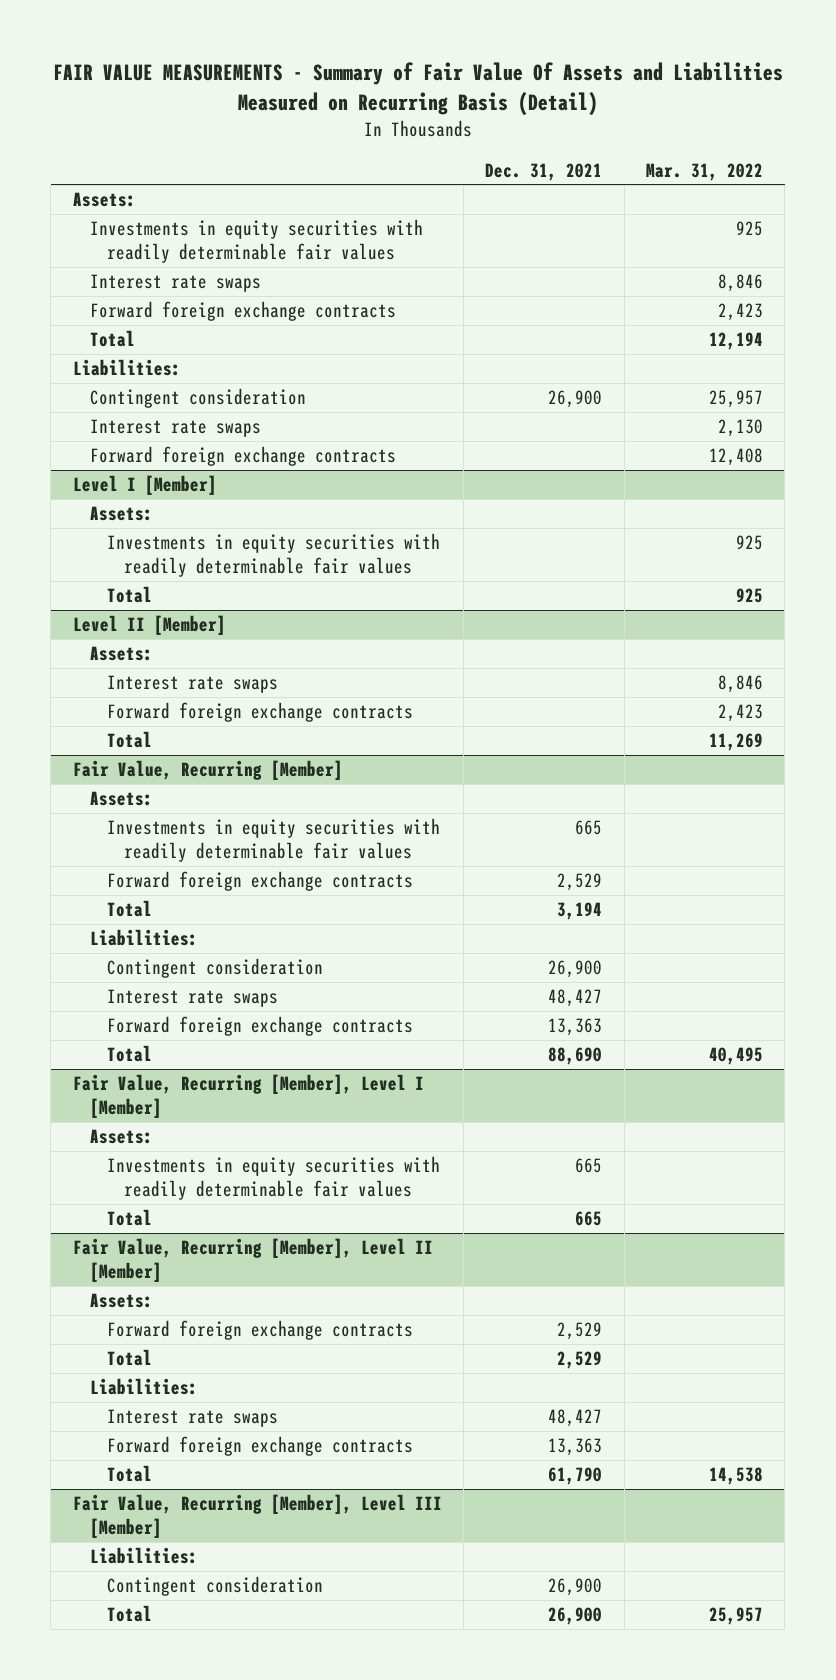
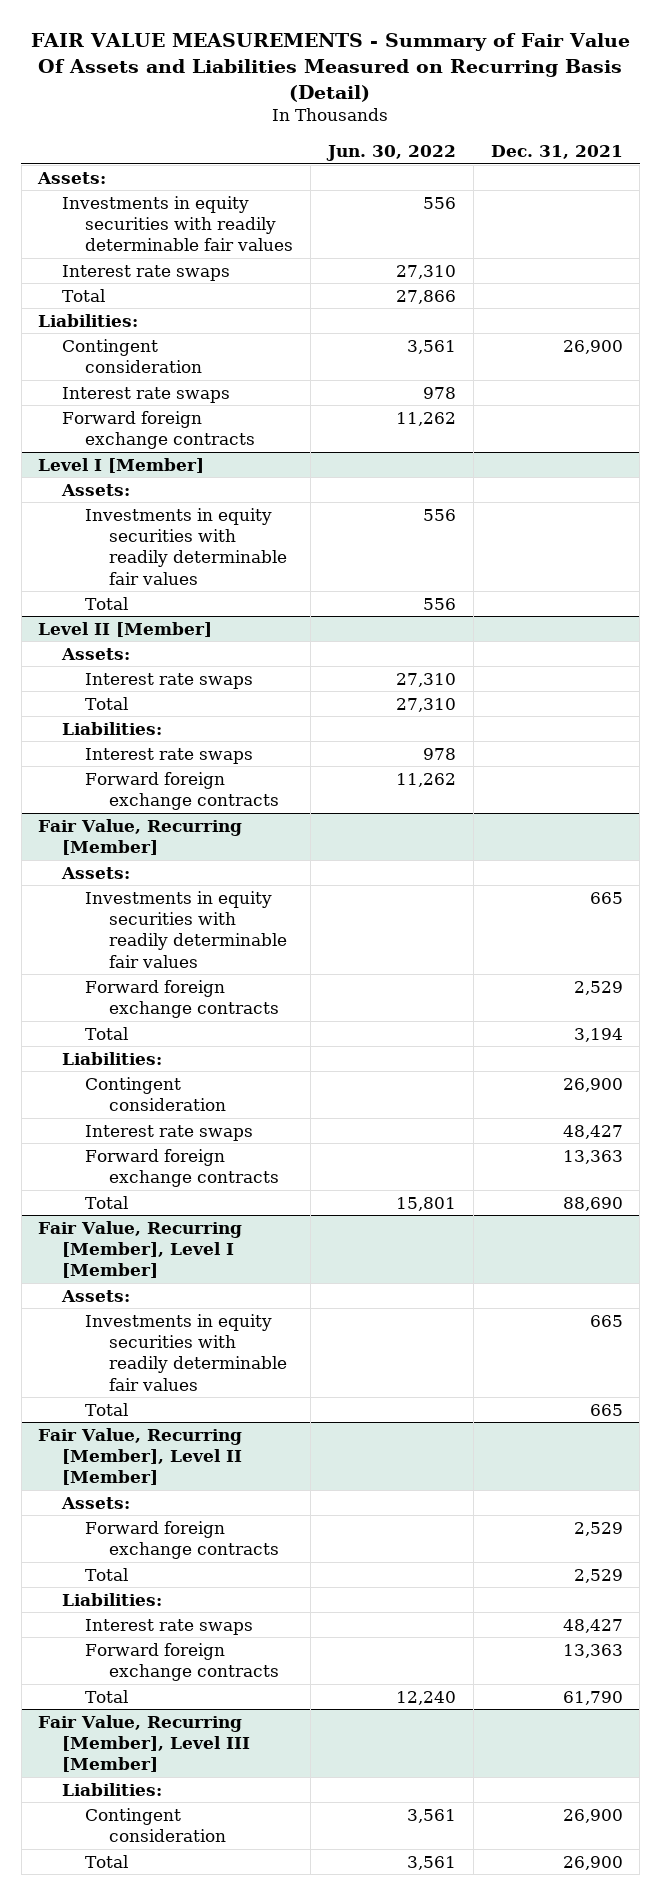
[646,162,764,181] Mar. 31, 2022 -> none
none -> [325,145,456,162] Jun. 30, 2022
[89,301,396,322] Forward foreign exchange contracts -> none
none -> [61,721,162,735] Liabilities:
none -> [85,747,254,764] Interest rate swaps
[106,702,413,723] Forward foreign exchange contracts -> [85,771,279,811] Forward foreign exchange contracts

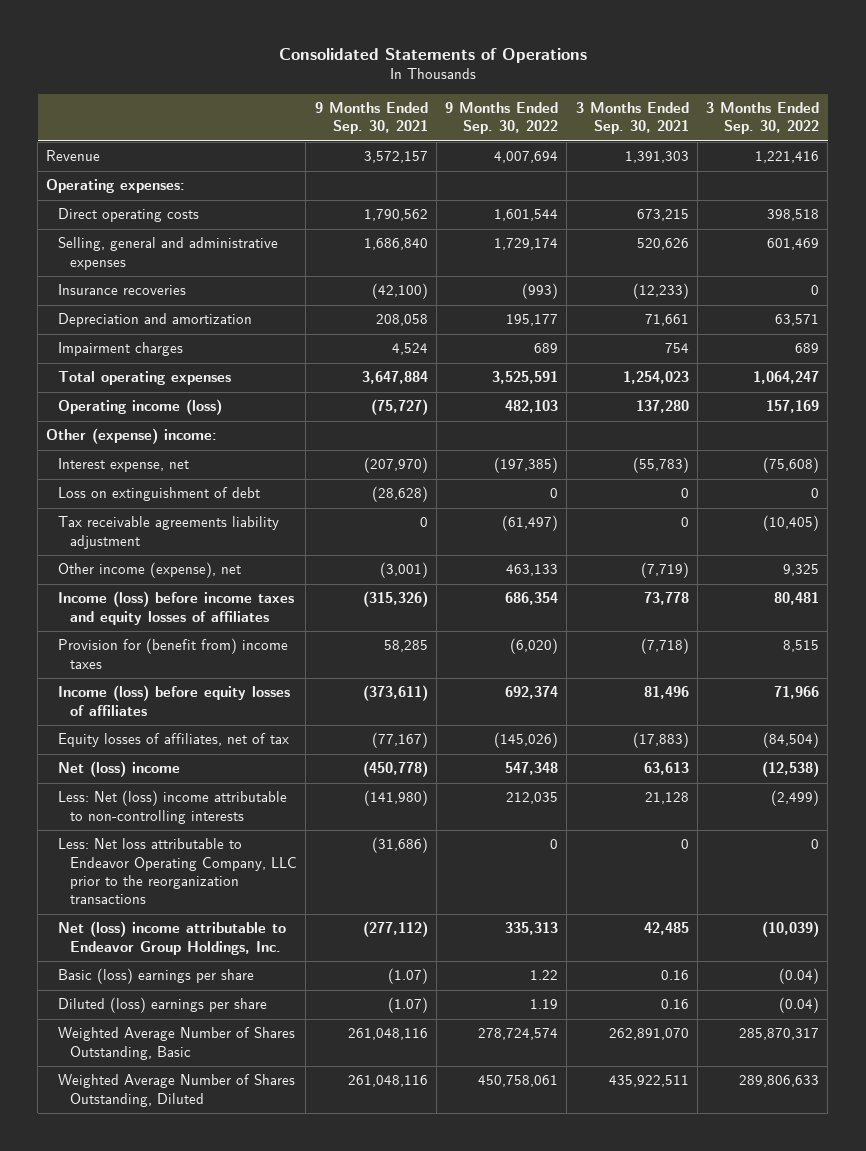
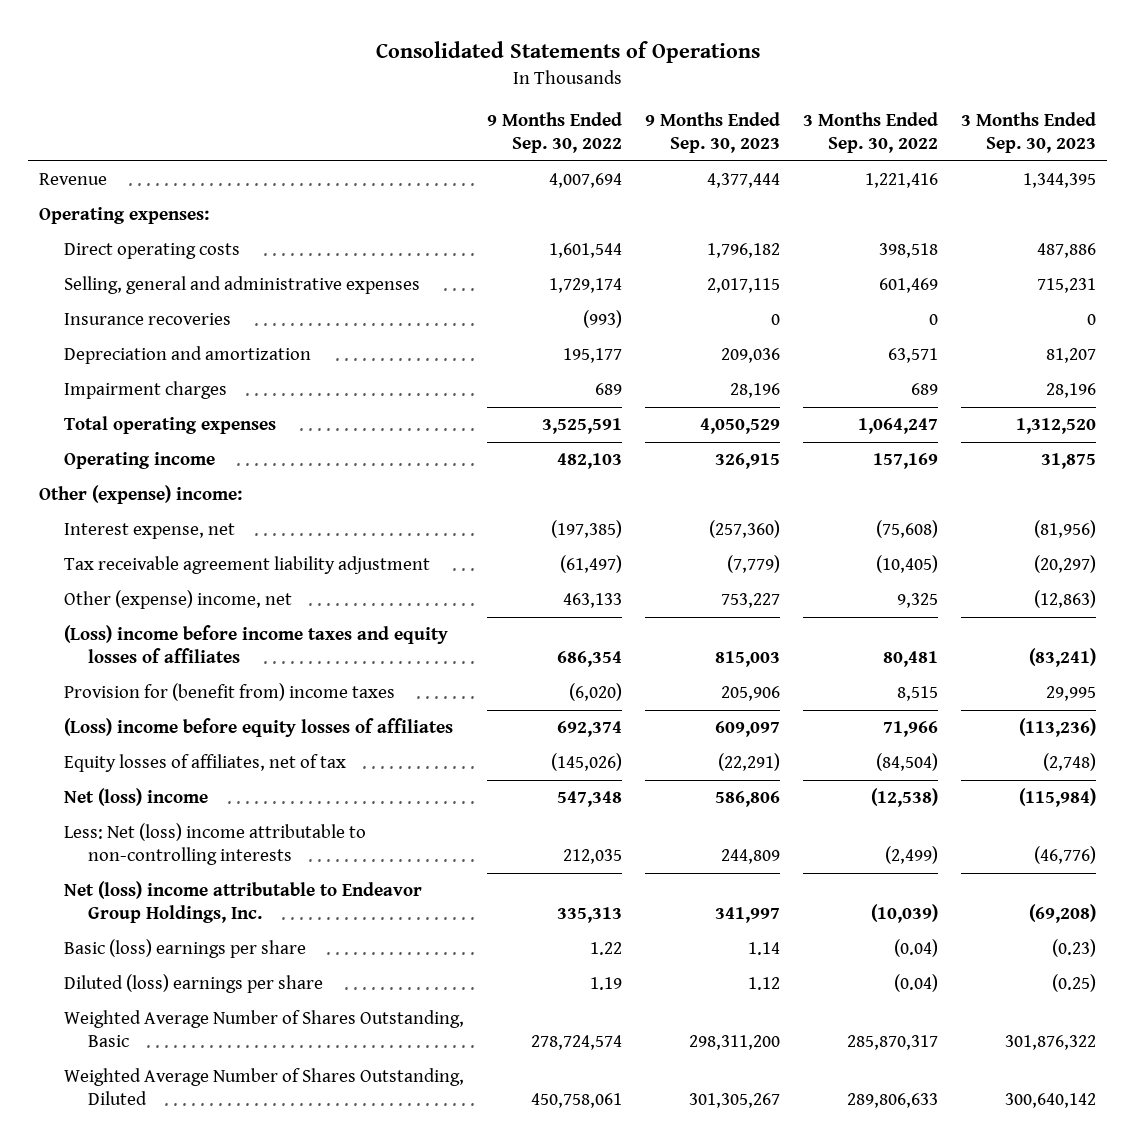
[314,101,428,135] 9 Months Ended Sep. 30, 2021 -> none
[575,101,689,135] 3 Months Ended Sep. 30, 2021 -> none
none -> [644,112,780,153] 9 Months Ended Sep. 30, 2023
none -> [960,112,1096,153] 3 Months Ended Sep. 30, 2023
[58,399,223,416] Operating income (loss) -> [63,452,215,470] Operating income
[58,487,261,502] Loss on extinguishment of debt -> none
[58,516,280,549] Tax receivable agreements liability adjustment -> [63,556,430,575] Tax receivable agreement liability adjustment
[58,562,242,579] Other income (expense), net -> [63,590,292,610] Other (expense) income, net
[58,591,295,625] Income (loss) before income taxes and equity losses of affiliates -> [63,625,448,664] (Loss) income before income taxes and equity losses of affiliates
[58,685,291,716] Income (loss) before equity losses of affiliates -> [63,718,453,738] (Loss) income before equity losses of affiliates
[58,838,298,905] Less: Net loss attributable to Endeavor Operating Company, LLC prior to the reorganization transactions -> none

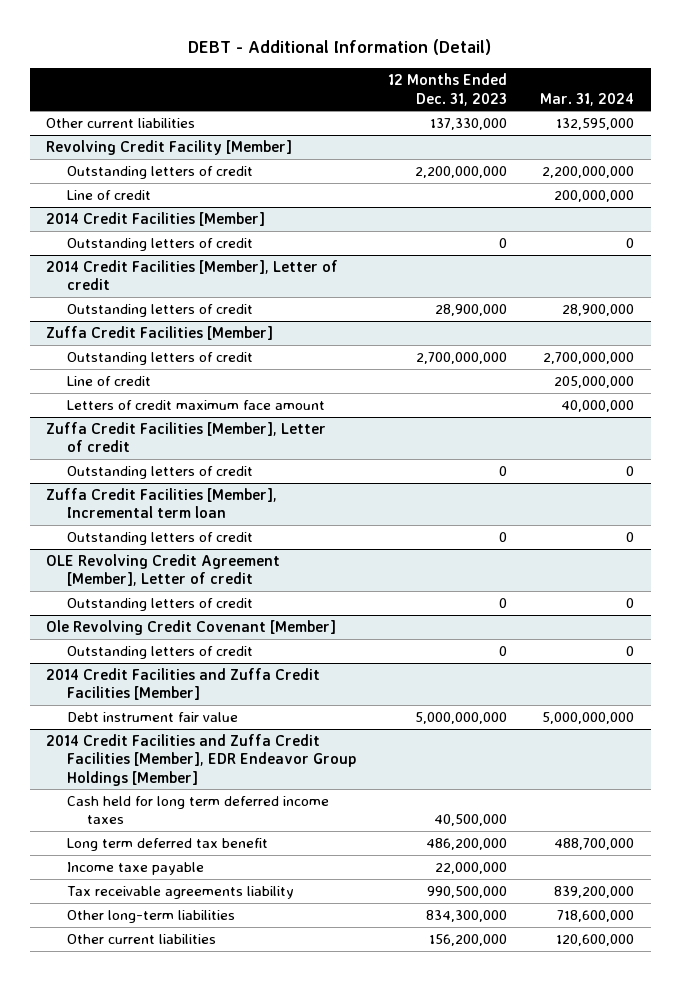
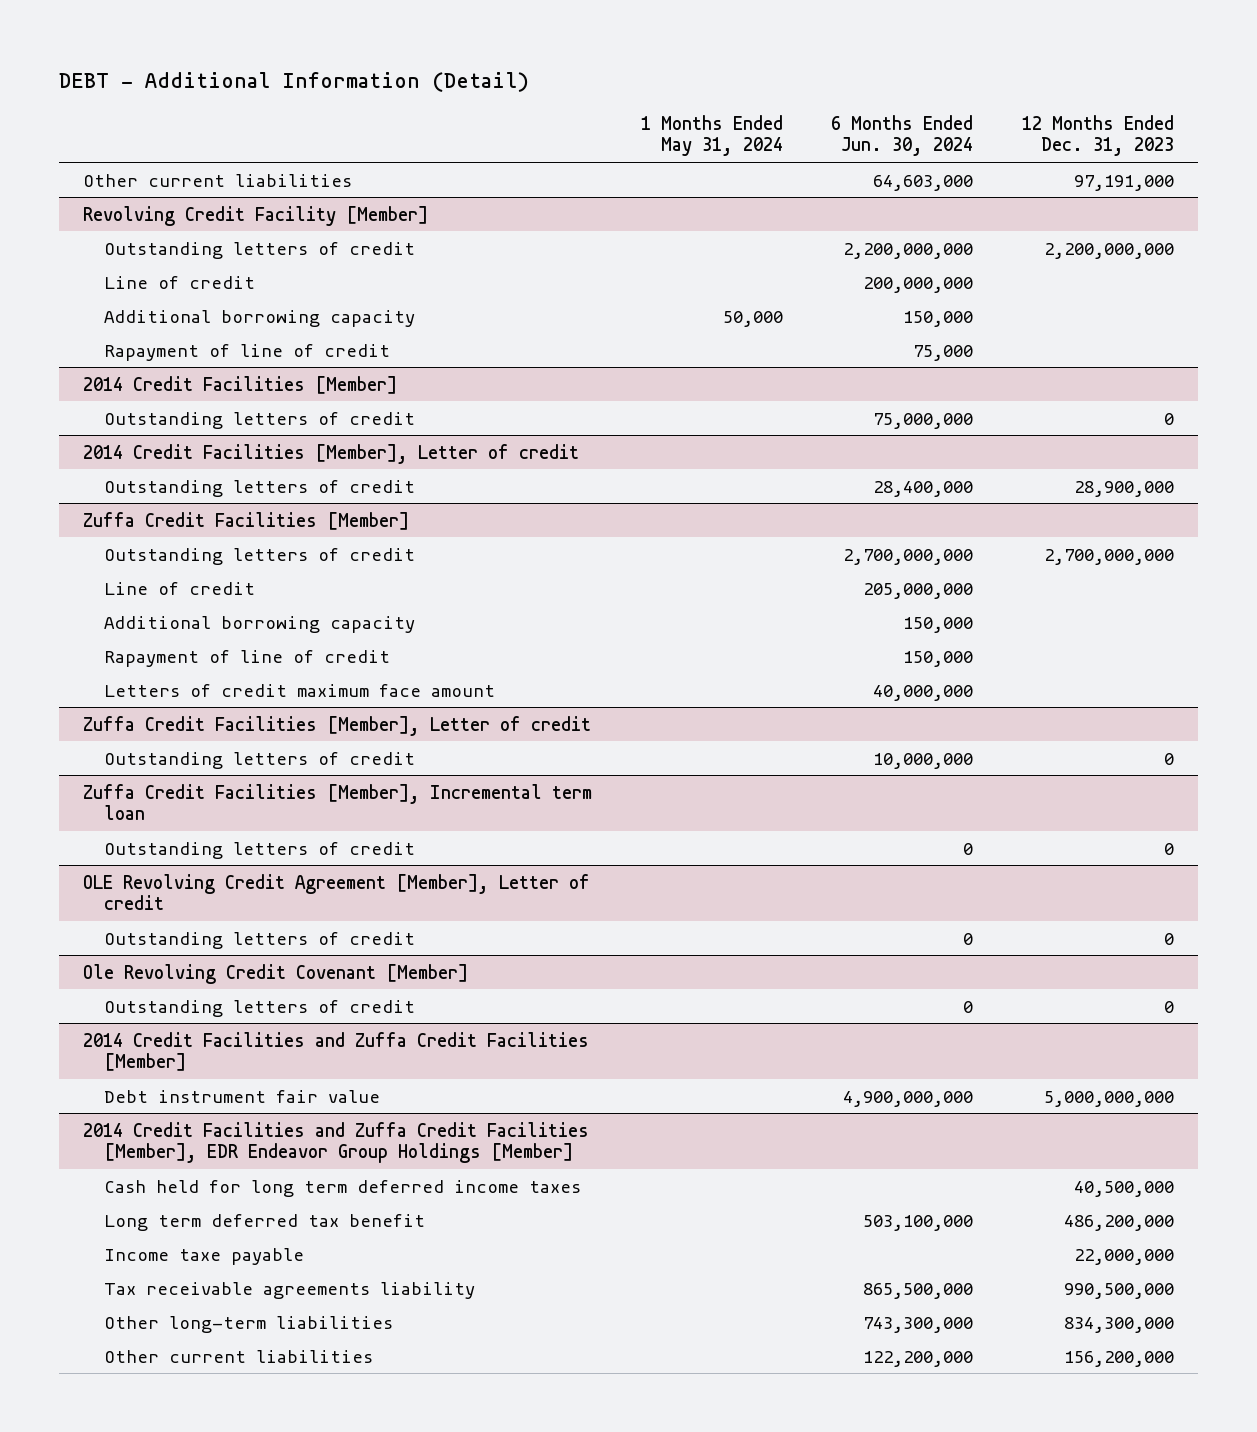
[540,92,635,106] Mar. 31, 2024 -> none
none -> [640,114,783,157] 1 Months Ended May 31, 2024
none -> [831,114,974,157] 6 Months Ended Jun. 30, 2024
[430,117,508,130] 137,330,000 -> [1073,174,1174,191] 97,191,000
none -> [104,309,416,327] Additional borrowing capacity
none -> [104,343,391,361] Rapayment of line of credit
none -> [104,615,416,633] Additional borrowing capacity
none -> [104,649,391,667] Rapayment of line of credit

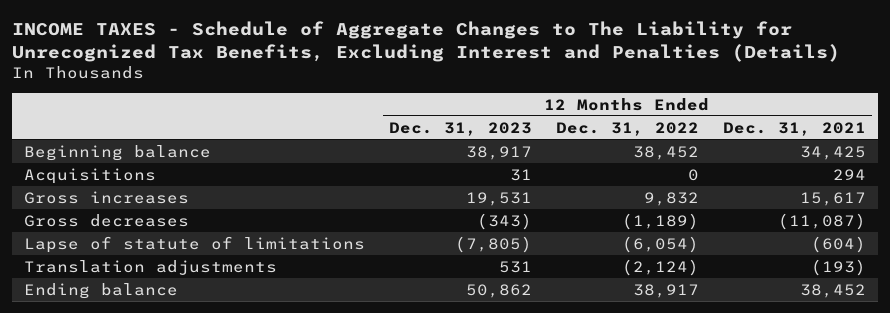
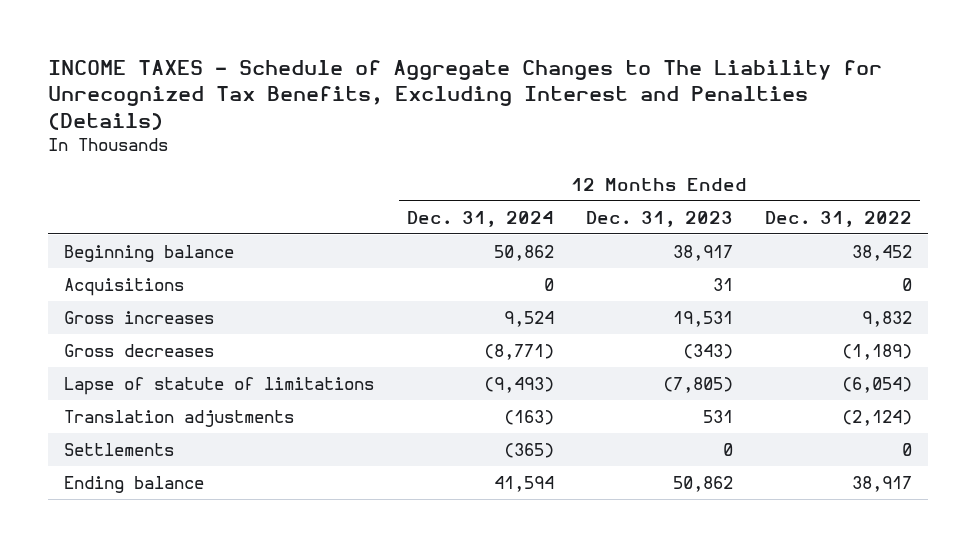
[722,121,866,136] Dec. 31, 2021 -> none
none -> [406,210,554,227] Dec. 31, 2024
none -> [64,443,175,457] Settlements

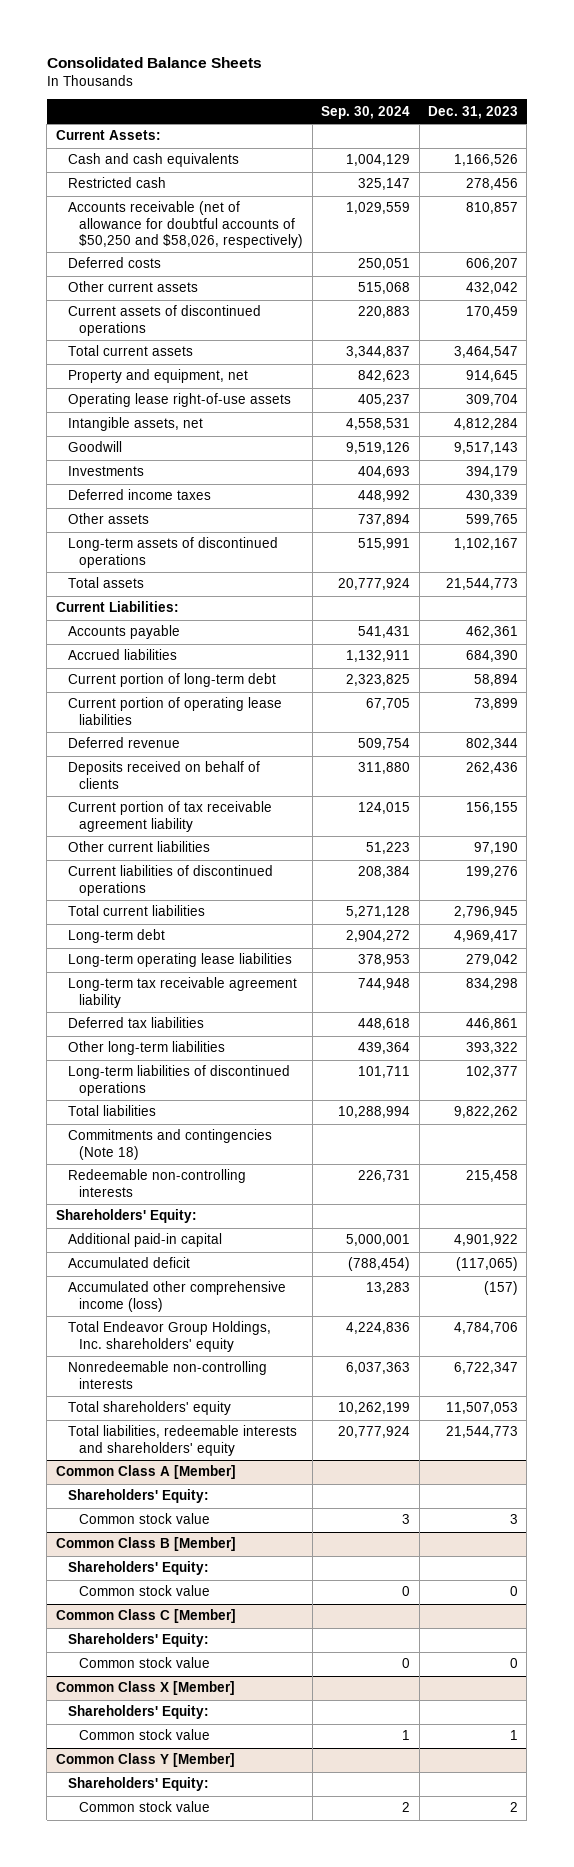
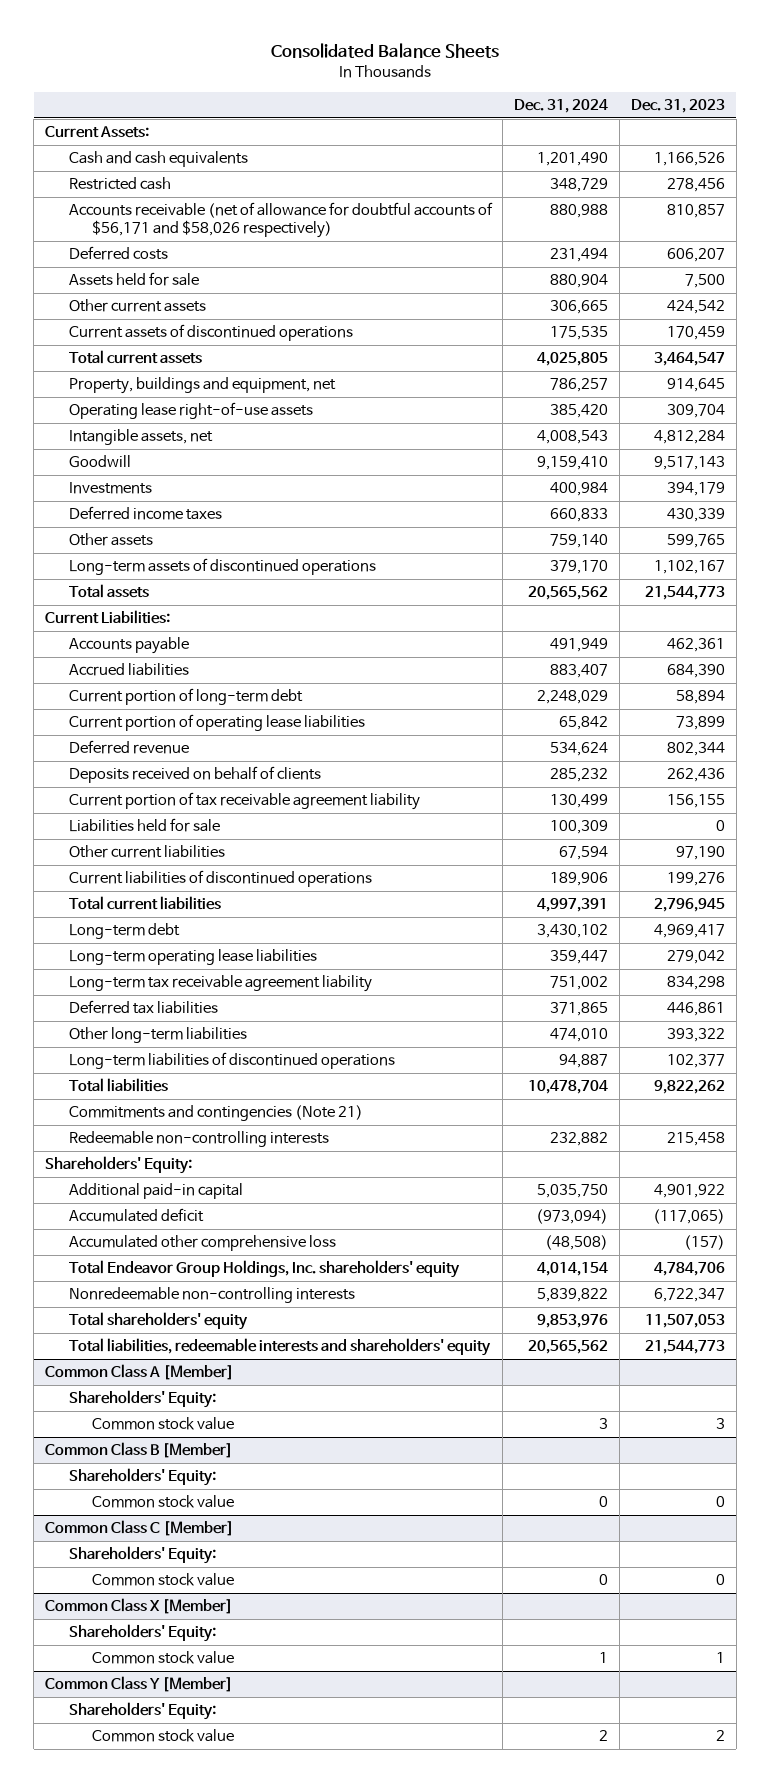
[321,105,411,119] Sep. 30, 2024 -> none
none -> [514,99,609,114] Dec. 31, 2024
[67,201,304,248] Accounts receivable (net of allowance for doubtful accounts of $50,250 and $58,026, respectively) -> [68,202,493,239] Accounts receivable (net of allowance for doubtful accounts of $56,171 and $58,026 respectively)
none -> [68,272,199,287] Assets held for sale
[465,282,518,295] 432,042 -> [666,300,725,315] 424,542
[67,369,248,384] Property and equipment, net -> [68,377,336,395] Property, buildings and equipment, net
none -> [68,818,220,833] Liabilities held for sale
[67,1129,272,1160] Commitments and contingencies (Note 18) -> [68,1105,363,1122] Commitments and contingencies (Note 21)
[67,1281,286,1312] Accumulated other comprehensive income (loss) -> [68,1235,336,1252] Accumulated other comprehensive loss

